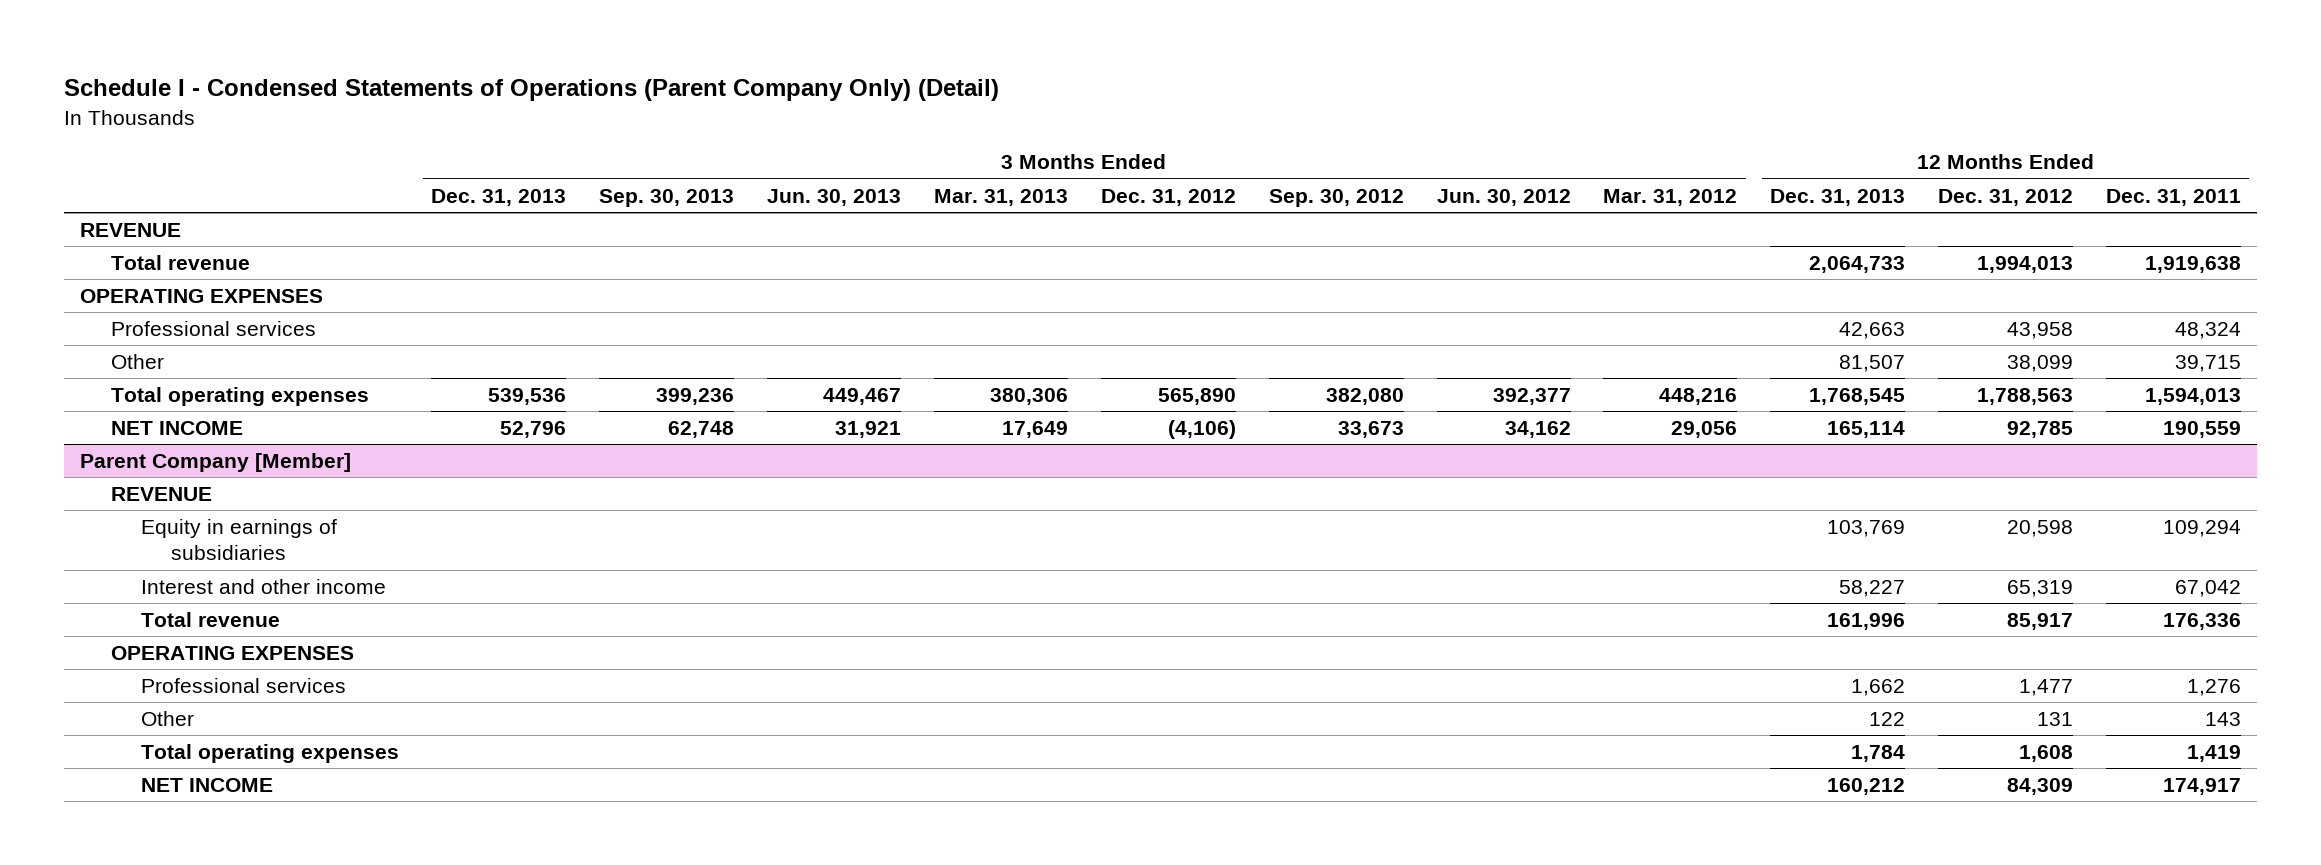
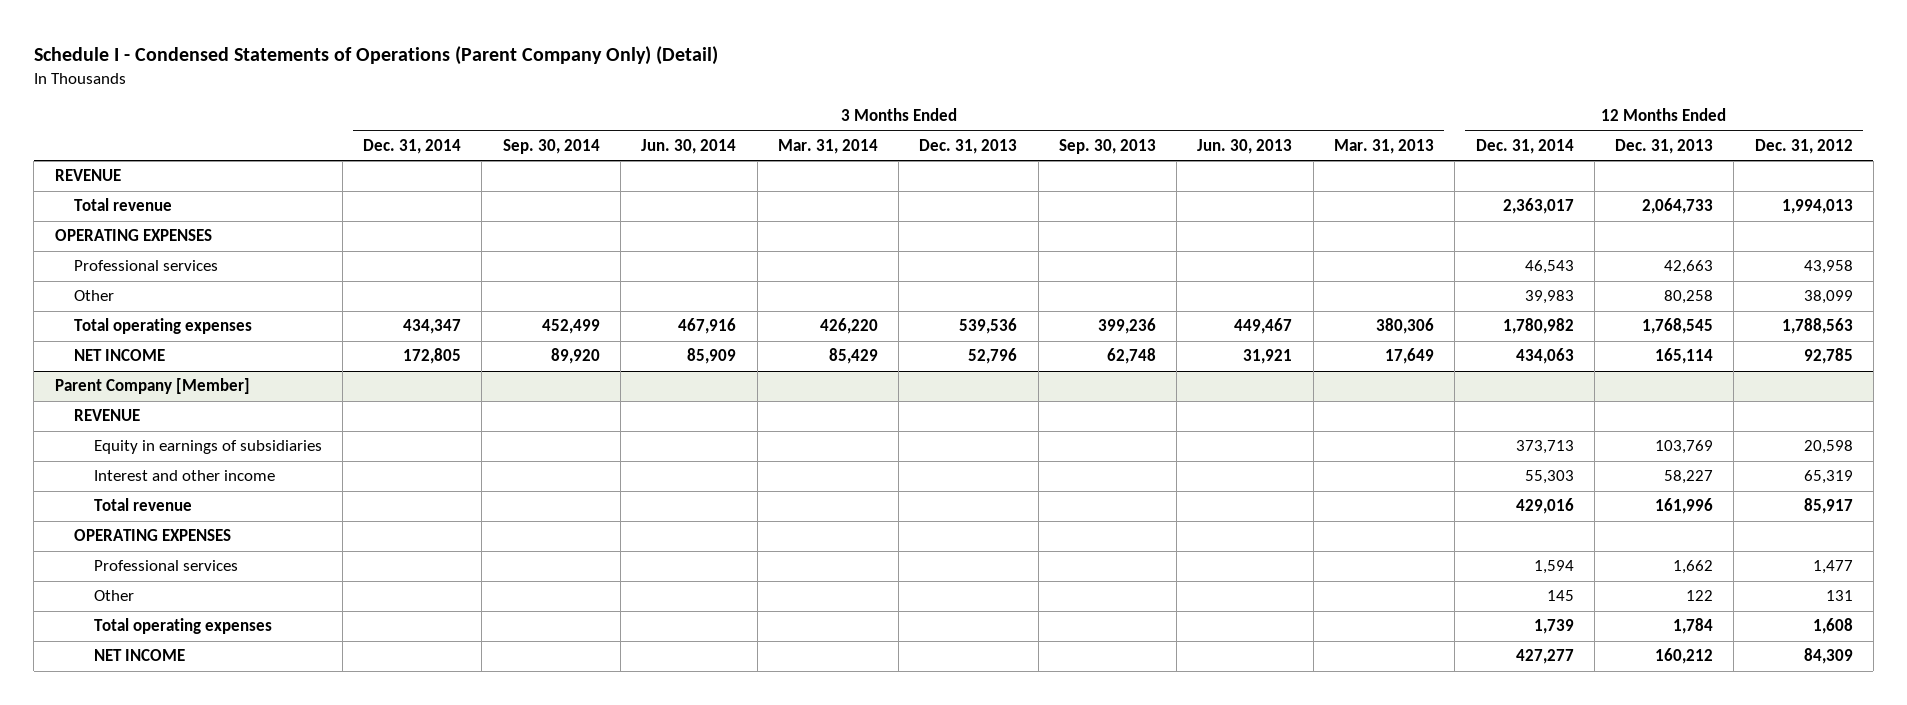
[1100,188,1236,206] Dec. 31, 2012 -> none
[1268,188,1404,207] Sep. 30, 2012 -> none
[1436,188,1571,206] Jun. 30, 2012 -> none
[1603,188,1738,206] Mar. 31, 2012 -> none
[2105,188,2241,206] Dec. 31, 2011 -> none
none -> [363,138,462,154] Dec. 31, 2014
none -> [502,138,600,154] Sep. 30, 2014
none -> [641,138,737,154] Jun. 30, 2014
none -> [777,138,878,154] Mar. 31, 2014
none -> [1475,138,1574,154] Dec. 31, 2014
[1839,354,1906,372] 81,507 -> [1664,290,1714,305] 80,258

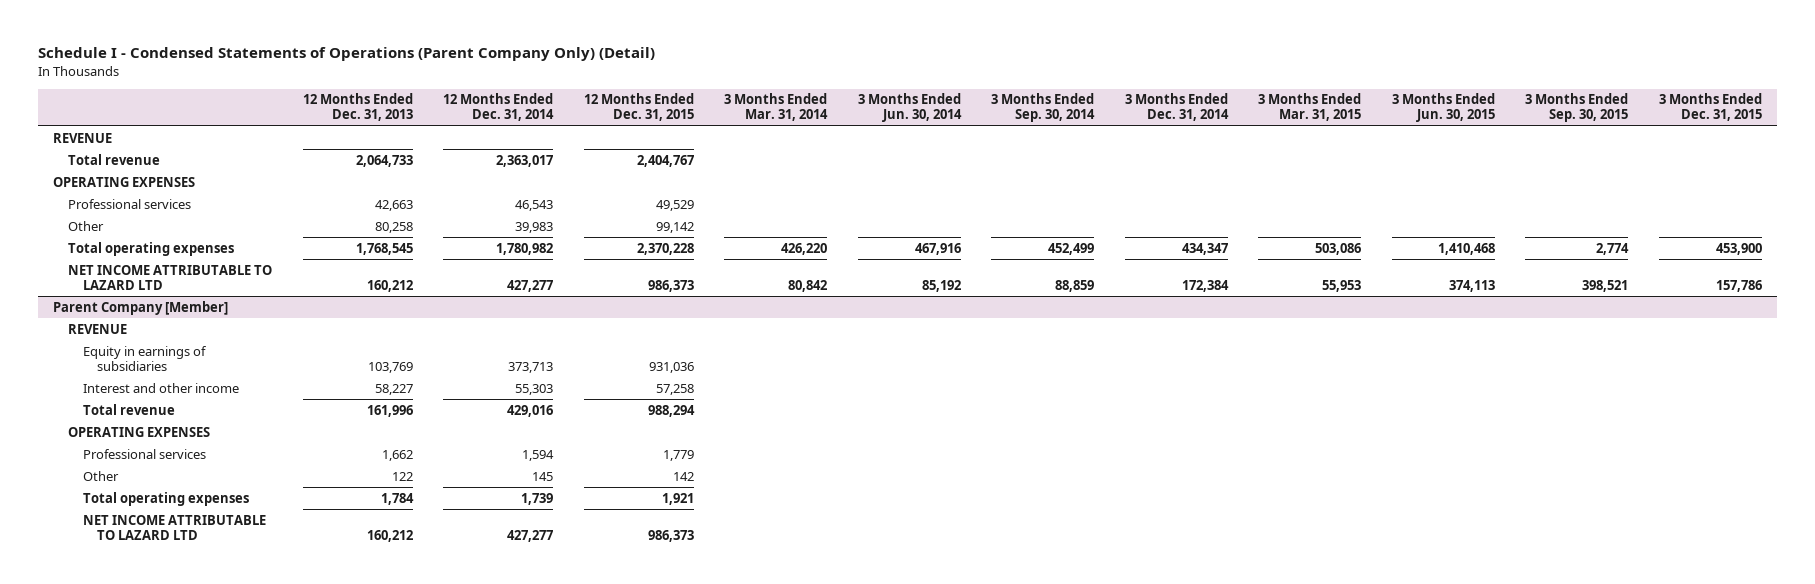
[919,138,1018,154] Dec. 31, 2013 -> none
[1058,138,1156,154] Sep. 30, 2013 -> none
[1197,138,1293,154] Jun. 30, 2013 -> none
[1334,138,1435,154] Mar. 31, 2013 -> none
[1754,138,1853,154] Dec. 31, 2012 -> none
none -> [583,93,694,122] 12 Months Ended Dec. 31, 2015
none -> [1258,93,1362,122] 3 Months Ended Mar. 31, 2015
none -> [1391,93,1495,123] 3 Months Ended Jun. 30, 2015
none -> [1525,93,1629,123] 3 Months Ended Sep. 30, 2015
none -> [1658,93,1762,122] 3 Months Ended Dec. 31, 2015
[74,349,166,362] NET INCOME -> none
none -> [68,264,273,290] NET INCOME ATTRIBUTABLE TO LAZARD LTD
[93,649,185,662] NET INCOME -> [82,514,266,540] NET INCOME ATTRIBUTABLE TO LAZARD LTD

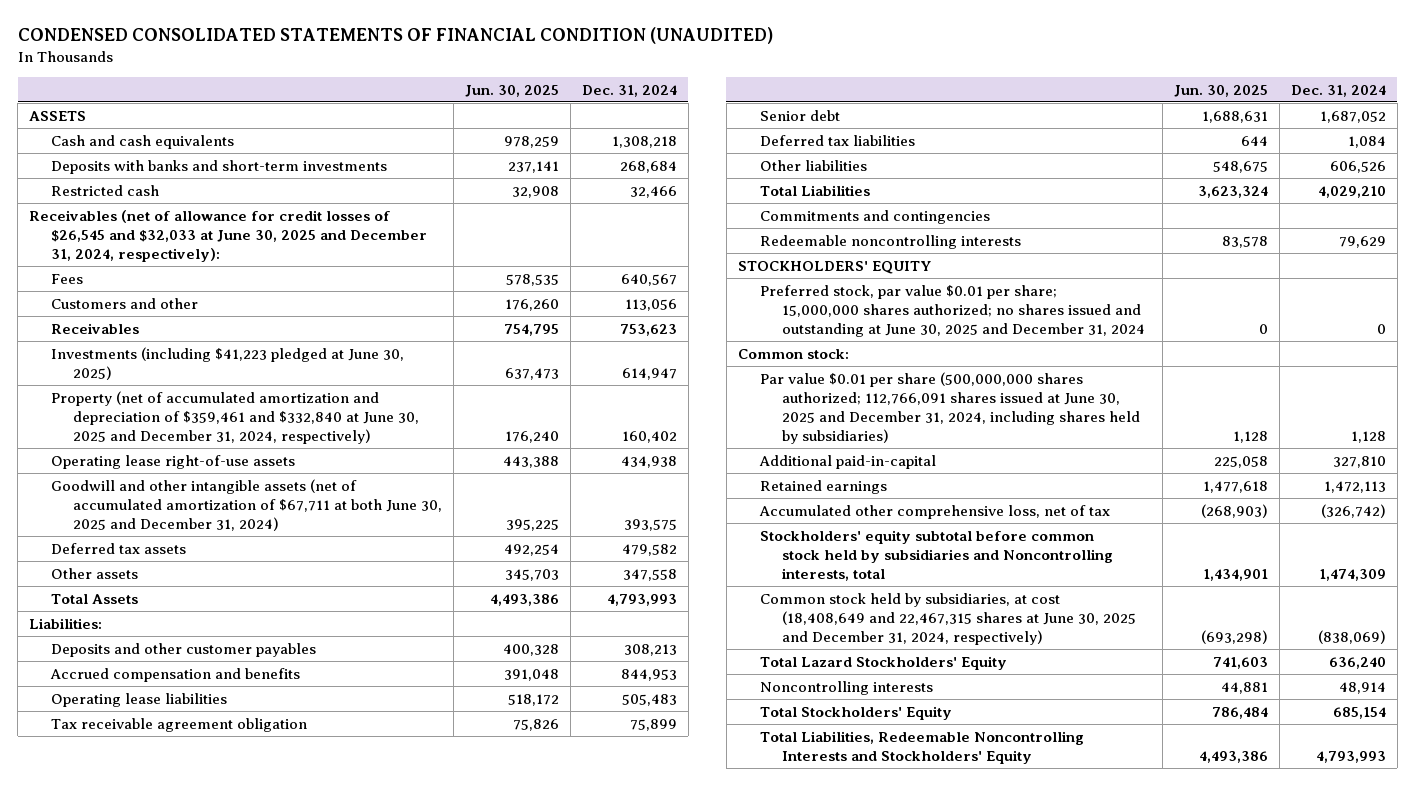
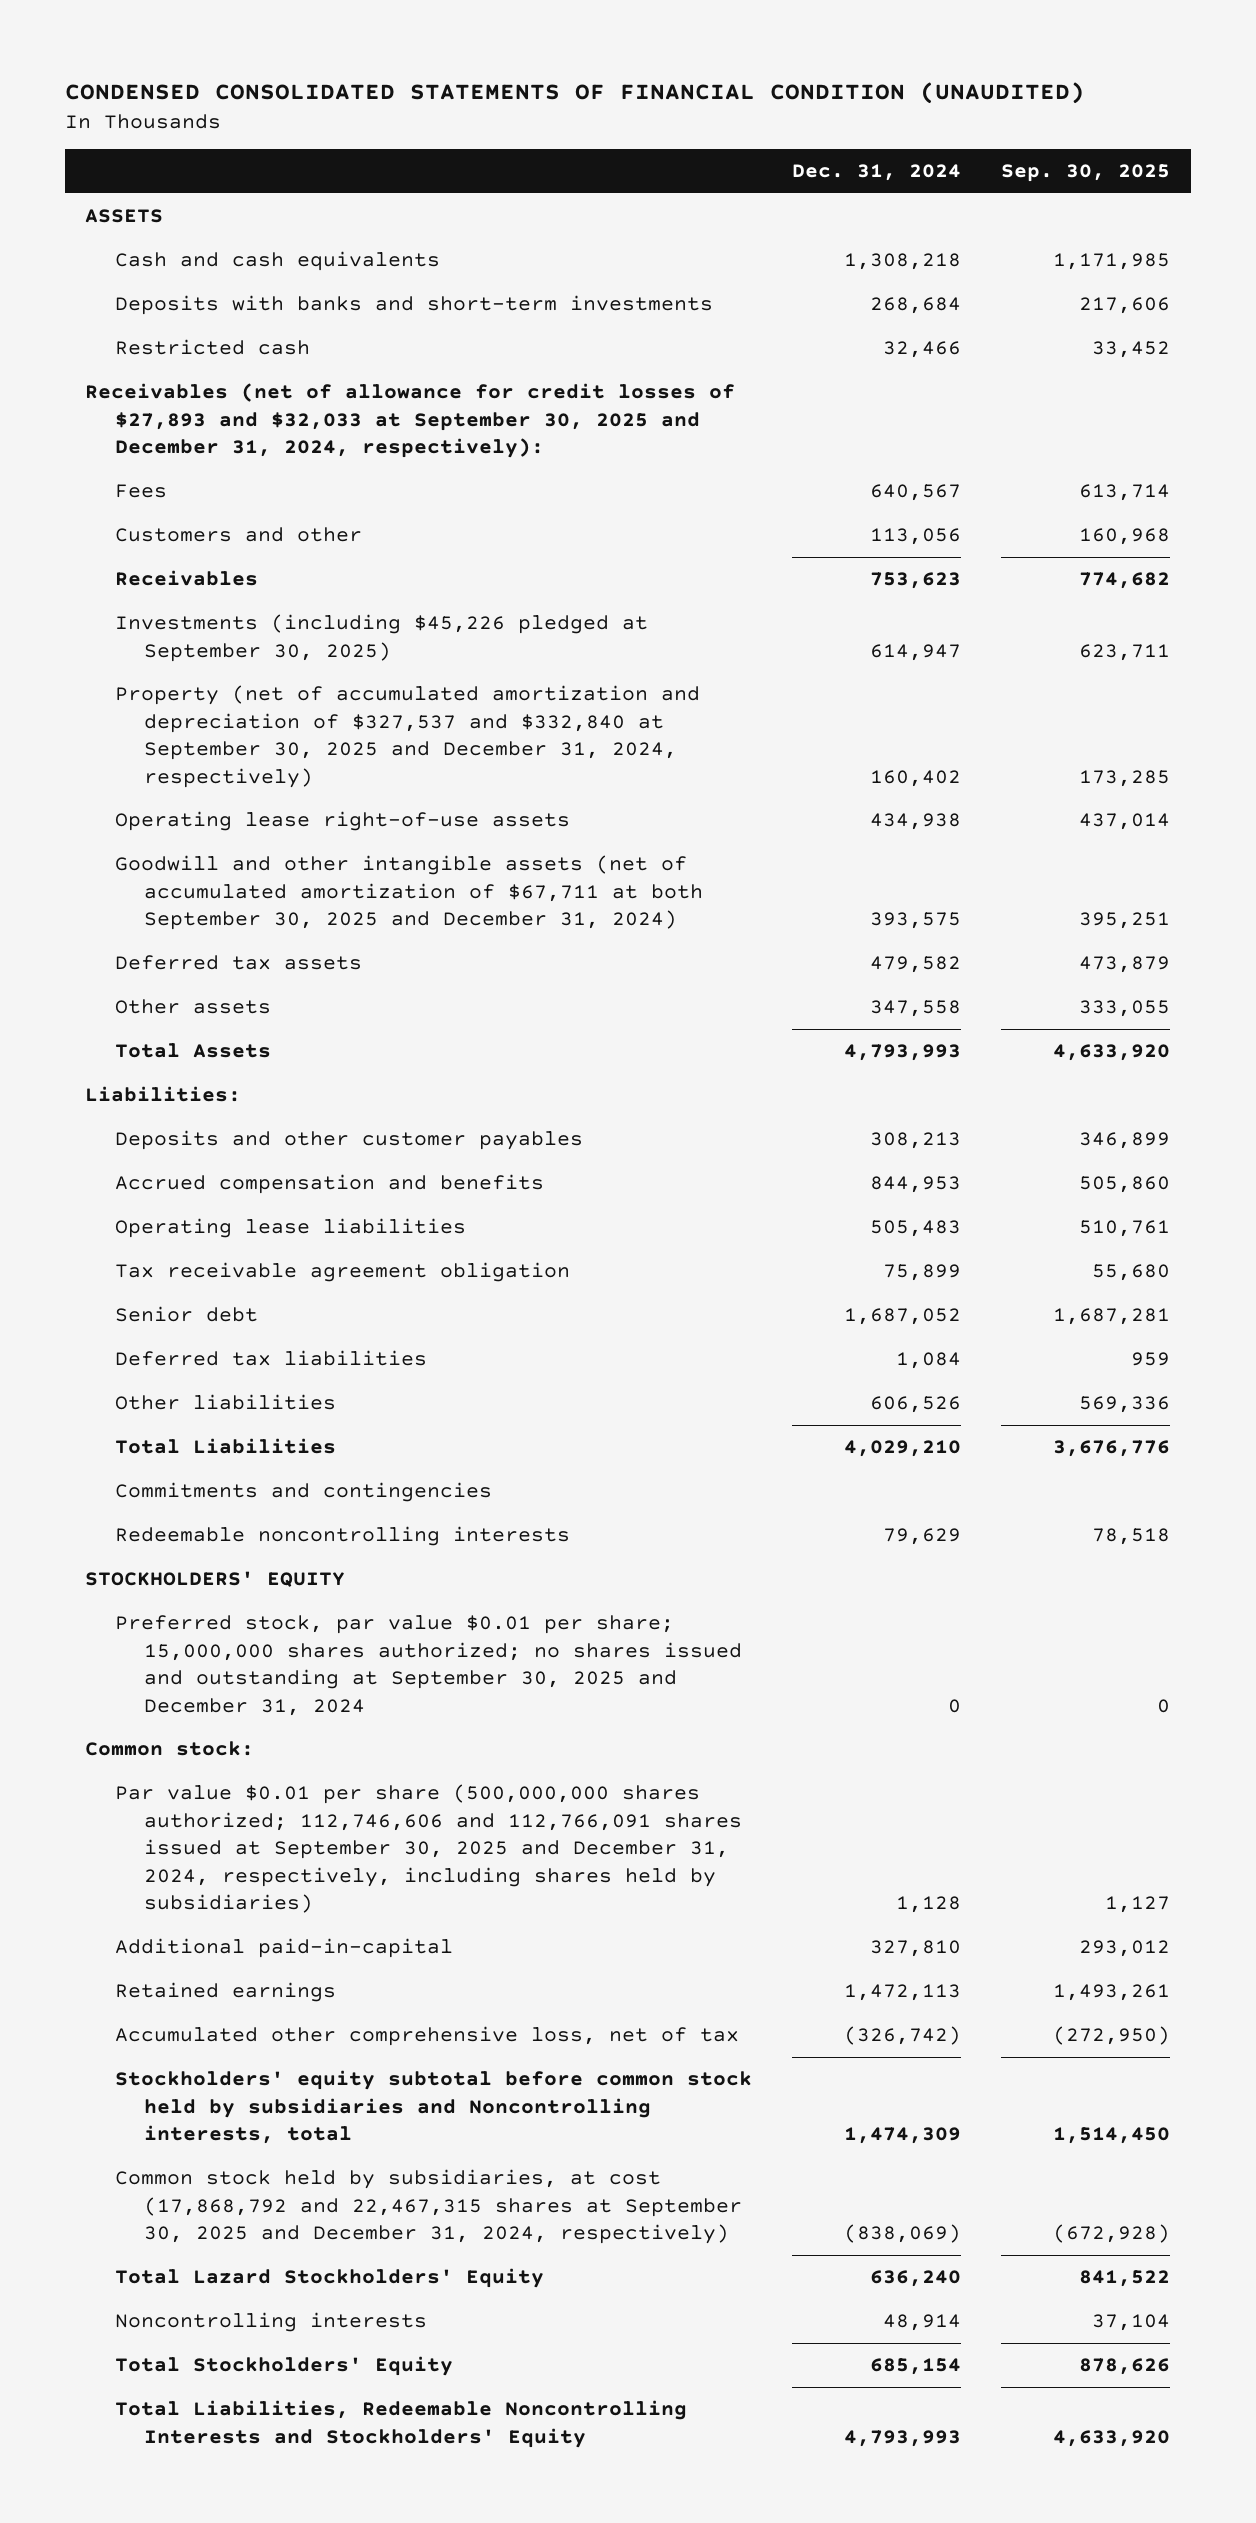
[465,84,560,97] Jun. 30, 2025 -> none
none -> [1001,164,1171,183] Sep. 30, 2025
[29,209,428,263] Receivables (net of allowance for credit losses of $26,545 and $32,033 at June 30, 2025 and December 31, 2024, respectively): -> [85,383,736,459] Receivables (net of allowance for credit losses of $27,893 and $32,033 at September 30, 2025 and December 31, 2024, respectively):
[51,346,405,380] Investments (including $41,223 pledged at June 30, 2025) -> [114,614,648,662] Investments (including $45,226 pledged at September 30, 2025)
[51,390,420,445] Property (net of accumulated amortization and depreciation of $359,461 and $332,840 at June 30, 2025 and December 31, 2024, respectively) -> [114,685,700,788] Property (net of accumulated amortization and depreciation of $327,537 and $332,840 at September 30, 2025 and December 31, 2024, respectively)
[51,478,443,532] Goodwill and other intangible assets (net of accumulated amortization of $67,711 at both June 30, 2025 and December 31, 2024) -> [114,855,704,931] Goodwill and other intangible assets (net of accumulated amortization of $67,711 at both September 30, 2025 and December 31, 2024)
[759,284,1145,338] Preferred stock, par value $0.01 per share; 15,000,000 shares authorized; no shares issued and outstanding at June 30, 2025 and December 31, 2024 -> [114,1615,743,1716] Preferred stock, par value $0.01 per share; 15,000,000 shares authorized; no shares issued and outstanding at September 30, 2025 and December 31, 2024
[759,371,1140,445] Par value $0.01 per share (500,000,000 shares authorized; 112,766,091 shares issued at June 30, 2025 and December 31, 2024, including shares held by subsidiaries) -> [114,1784,743,1914] Par value $0.01 per share (500,000,000 shares authorized; 112,746,606 and 112,766,091 shares issued at September 30, 2025 and December 31, 2024, respectively, including shares held by subsidiaries)
[759,592,1136,646] Common stock held by subsidiaries, at cost (18,408,649 and 22,467,315 shares at June 30, 2025 and December 31, 2024, respectively) -> [114,2169,743,2245] Common stock held by subsidiaries, at cost (17,868,792 and 22,467,315 shares at September 30, 2025 and December 31, 2024, respectively)

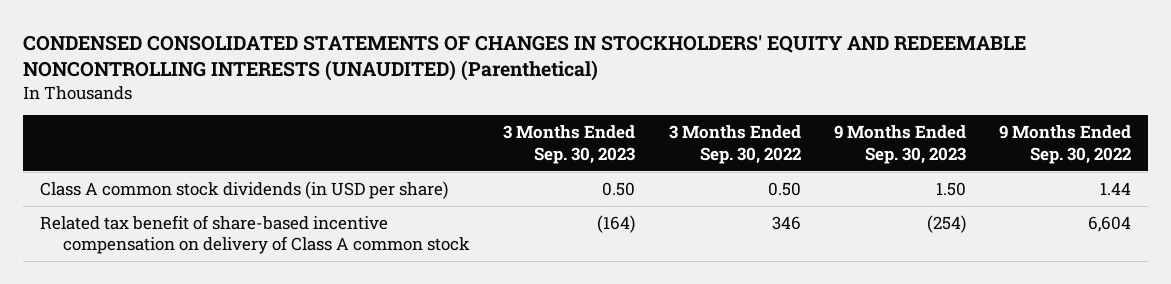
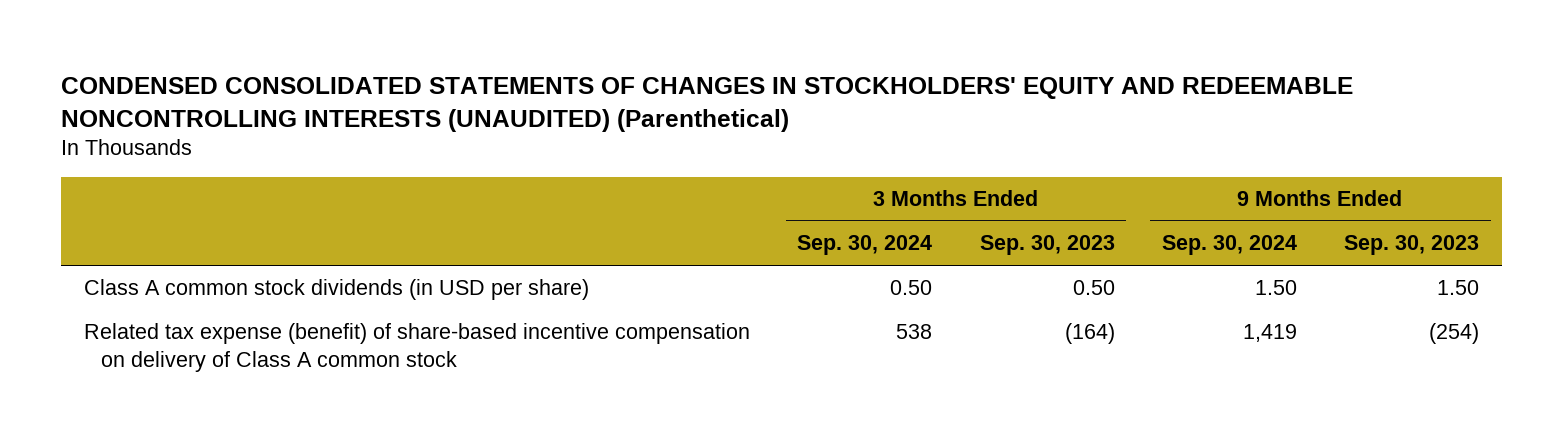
[668,125,801,164] 3 Months Ended Sep. 30, 2022 -> none
[998,125,1131,164] 9 Months Ended Sep. 30, 2022 -> none
none -> [797,235,933,256] Sep. 30, 2024
none -> [1161,235,1297,256] Sep. 30, 2024
[40,215,471,255] Related tax benefit of share-based incentive compensation on delivery of Class A common stock -> [84,323,751,372] Related tax expense (benefit) of share-based incentive compensation on delivery of Class A common stock

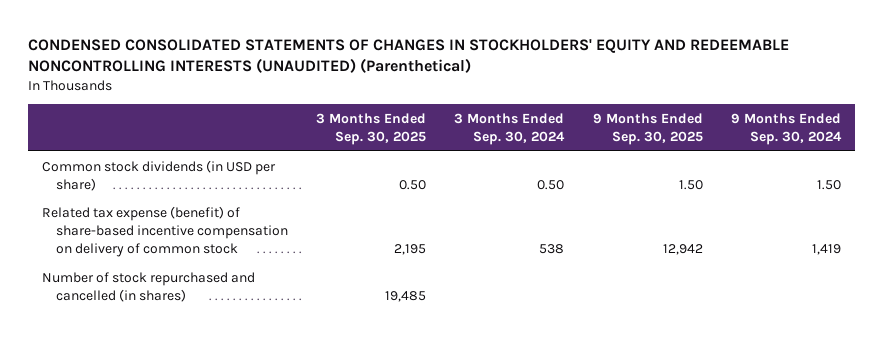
[979,235,1115,256] Sep. 30, 2023 -> none
[1343,235,1479,256] Sep. 30, 2023 -> none
none -> [316,112,427,145] 3 Months Ended Sep. 30, 2025
none -> [592,112,703,145] 9 Months Ended Sep. 30, 2025
[84,279,590,301] Class A common stock dividends (in USD per share) -> [41,159,276,191] Common stock dividends (in USD per share)
[84,323,751,372] Related tax expense (benefit) of share-based incentive compensation on delivery of Class A common stock -> [41,205,289,257] Related tax expense (benefit) of share-based incentive compensation on delivery of common stock
none -> [41,271,255,302] Number of stock repurchased and cancelled (in shares)

